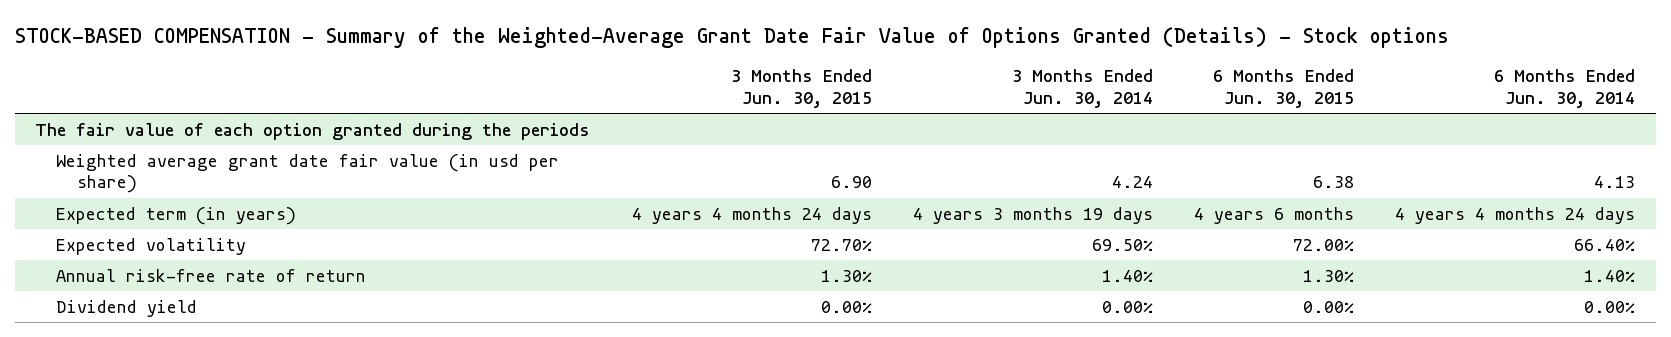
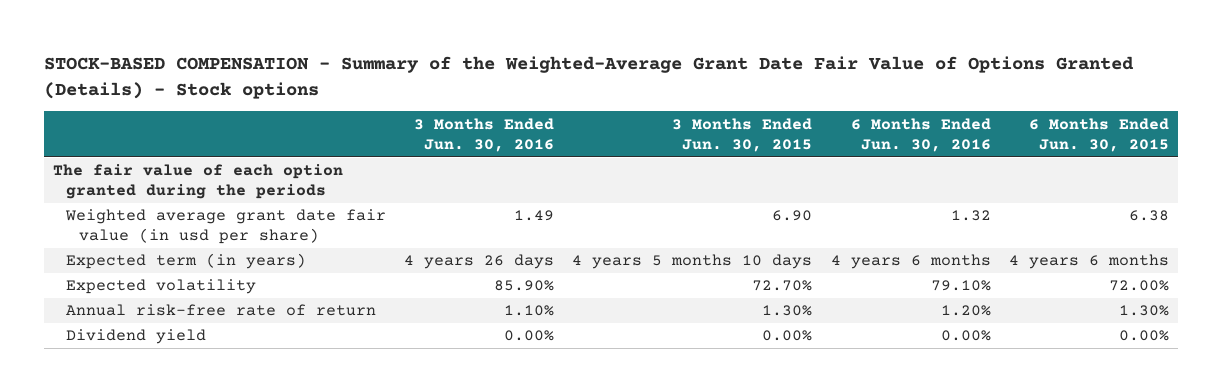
[1011,69,1153,109] 3 Months Ended Jun. 30, 2014 -> none
[1494,69,1636,109] 6 Months Ended Jun. 30, 2014 -> none
none -> [414,117,555,152] 3 Months Ended Jun. 30, 2016
none -> [850,117,991,152] 6 Months Ended Jun. 30, 2016
[631,206,872,224] 4 years 4 months 24 days -> [572,254,813,270] 4 years 5 months 10 days

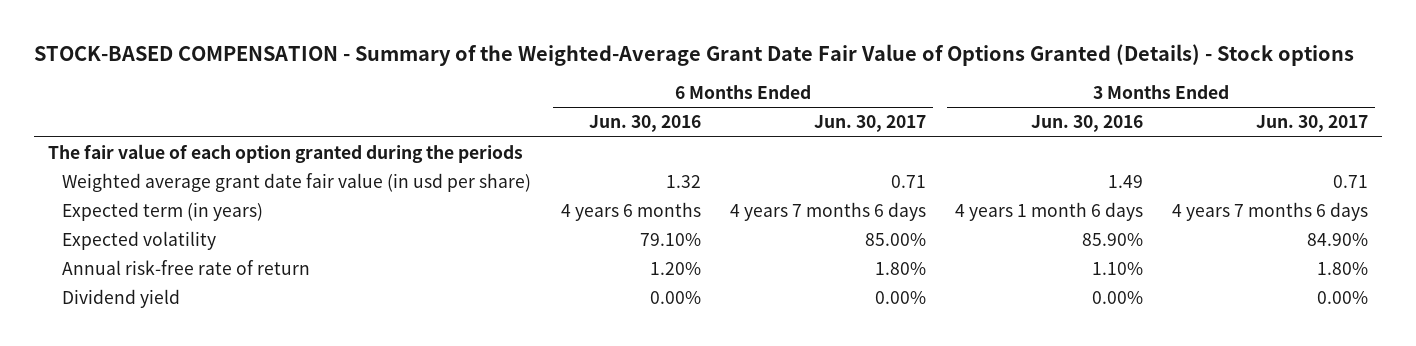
[672,117,813,152] 3 Months Ended Jun. 30, 2015 -> none
[1028,117,1169,152] 6 Months Ended Jun. 30, 2015 -> none
none -> [813,115,926,133] Jun. 30, 2017
none -> [1255,115,1368,133] Jun. 30, 2017
[404,254,555,270] 4 years 26 days -> [954,202,1143,222] 4 years 1 month 6 days

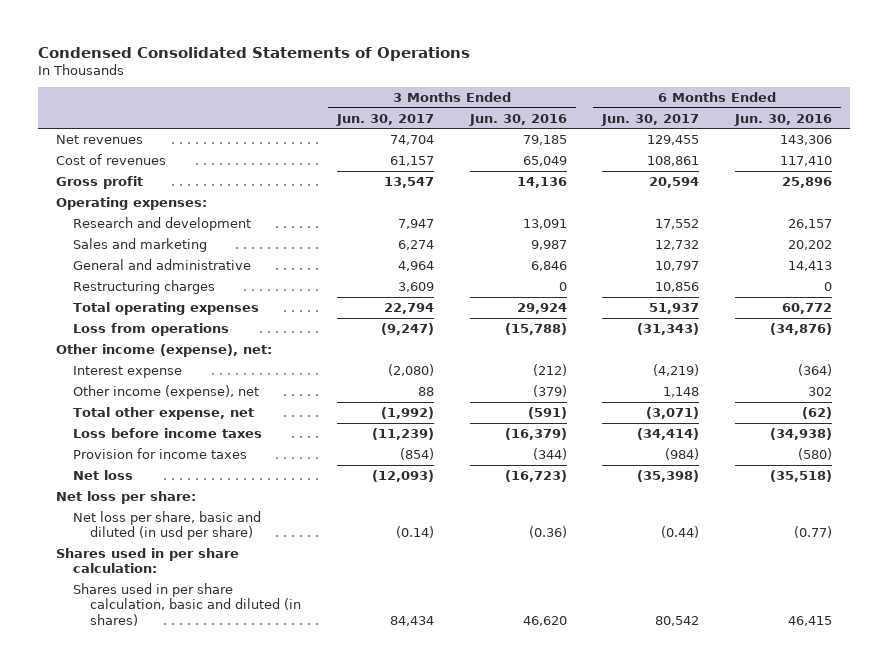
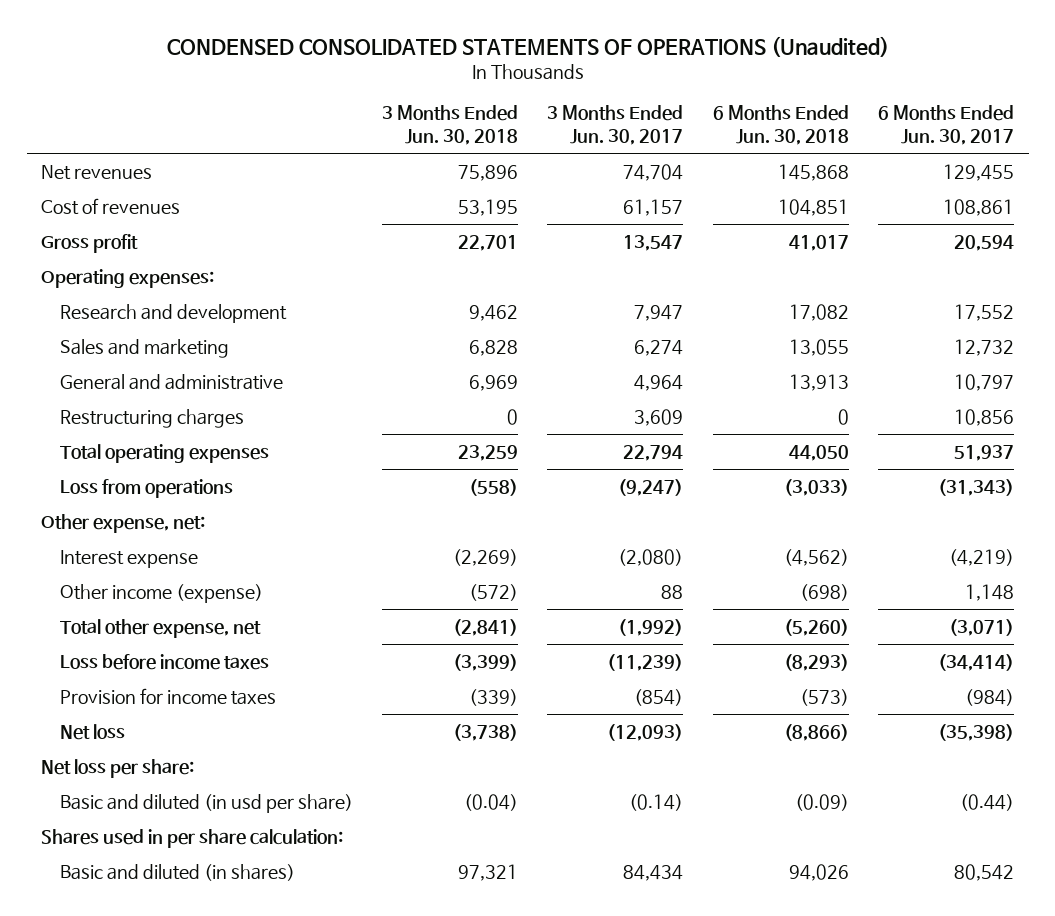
[38,46,471,61] Condensed Consolidated Statements of Operations -> [166,36,889,58] CONDENSED CONSOLIDATED STATEMENTS OF OPERATIONS (Unaudited)
[468,113,567,126] Jun. 30, 2016 -> none
[734,113,833,126] Jun. 30, 2016 -> none
none -> [381,105,518,145] 3 Months Ended Jun. 30, 2018
none -> [712,105,849,145] 6 Months Ended Jun. 30, 2018
[56,343,273,357] Other income (expense), net: -> [41,513,206,533] Other expense, net:
[73,384,260,399] Other income (expense), net -> [59,583,263,603] Other income (expense)
[73,510,262,541] Net loss per share, basic and diluted (in usd per share) -> [59,793,353,813] Basic and diluted (in usd per share)
[73,582,301,626] Shares used in per share calculation, basic and diluted (in shares) -> [59,863,295,881] Basic and diluted (in shares)

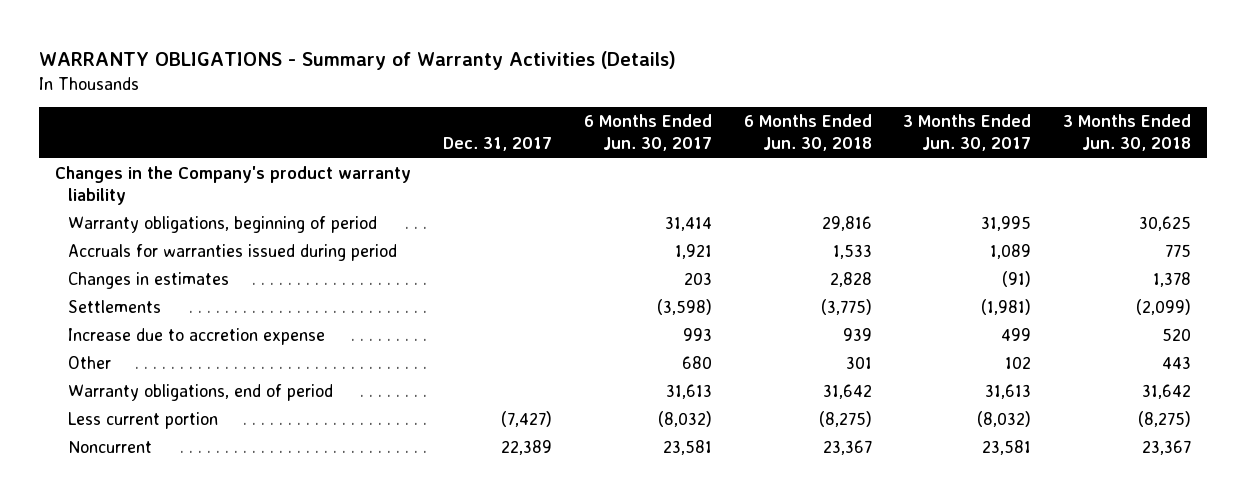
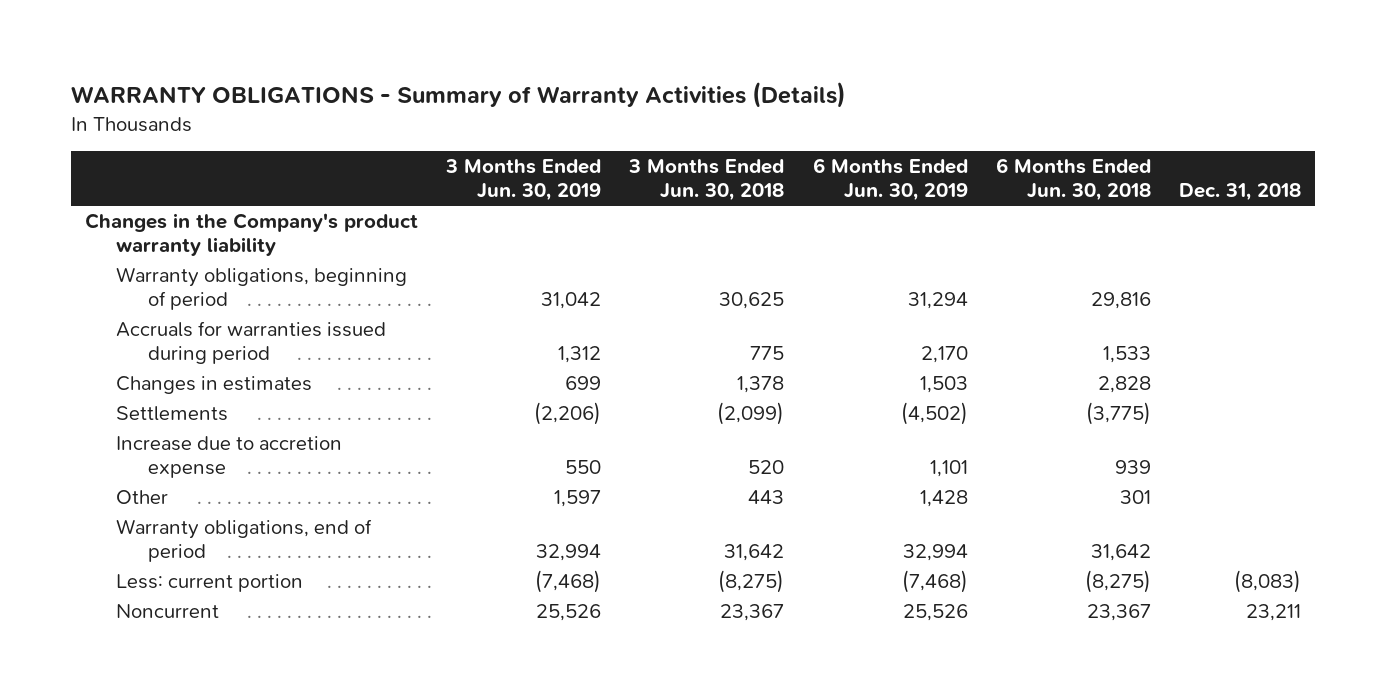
[443,137,553,152] Dec. 31, 2017 -> none
[583,114,712,152] 6 Months Ended Jun. 30, 2017 -> none
[903,114,1032,152] 3 Months Ended Jun. 30, 2017 -> none
none -> [445,158,602,202] 3 Months Ended Jun. 30, 2019
none -> [812,157,968,202] 6 Months Ended Jun. 30, 2019
none -> [1179,183,1302,202] Dec. 31, 2018
[67,412,218,430] Less current portion -> [116,573,304,592] Less: current portion

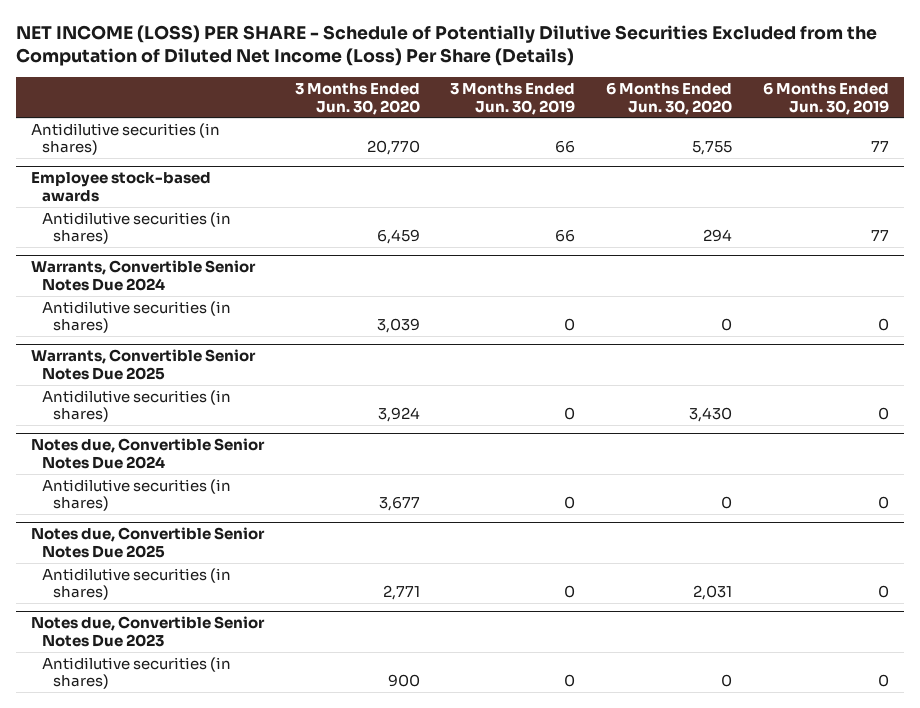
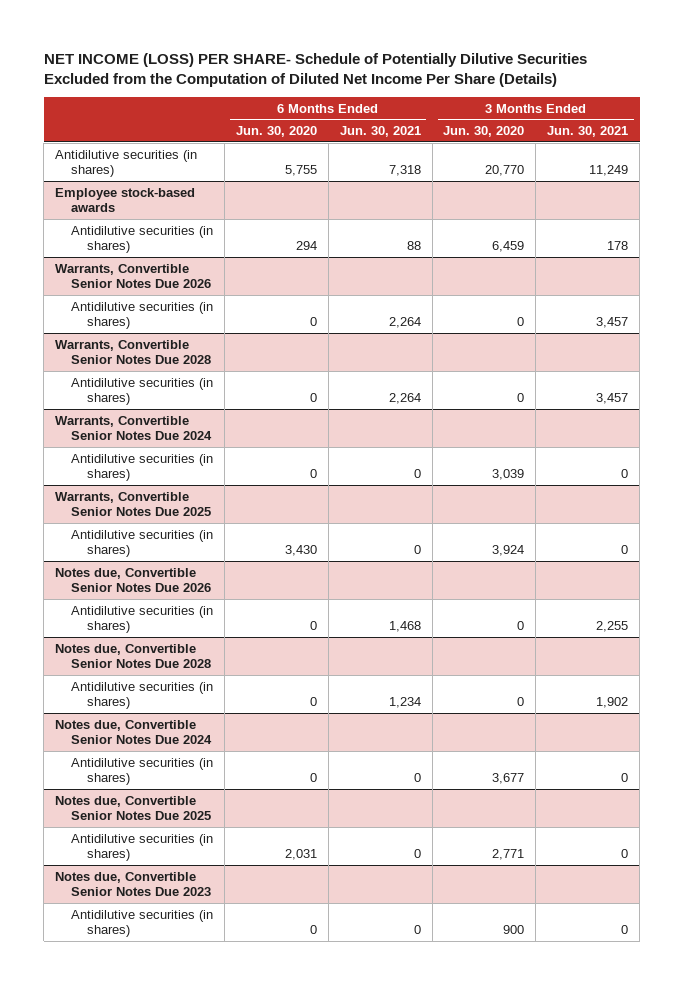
[15,24,877,67] NET INCOME (LOSS) PER SHARE - Schedule of Potentially Dilutive Securities Excluded from the Computation of Diluted Net Income (Loss) Per Share (Details) -> [43,52,587,88] NET INCOME (LOSS) PER SHARE- Schedule of Potentially Dilutive Securities Excluded from the Computation of Diluted Net Income Per Share (Details)
[450,82,576,115] 3 Months Ended Jun. 30, 2019 -> none
[762,81,889,115] 6 Months Ended Jun. 30, 2019 -> none
none -> [339,126,421,138] Jun. 30, 2021
none -> [547,126,629,138] Jun. 30, 2021
none -> [55,263,212,289] Warrants, Convertible Senior Notes Due 2026
none -> [71,301,214,330] Antidilutive securities (in shares)
none -> [55,339,212,365] Warrants, Convertible Senior Notes Due 2028
none -> [71,377,214,406] Antidilutive securities (in shares)
none -> [55,567,212,593] Notes due, Convertible Senior Notes Due 2026
none -> [71,605,214,634] Antidilutive securities (in shares)
none -> [55,643,212,669] Notes due, Convertible Senior Notes Due 2028
none -> [71,681,214,710] Antidilutive securities (in shares)

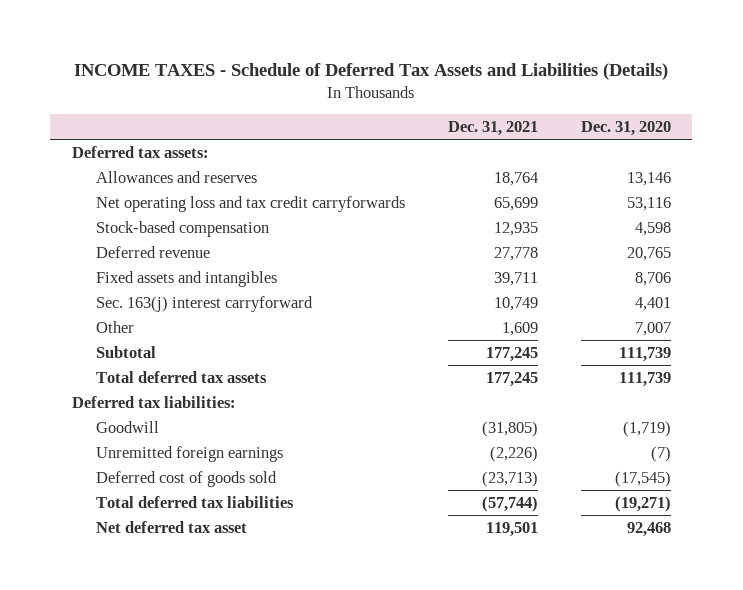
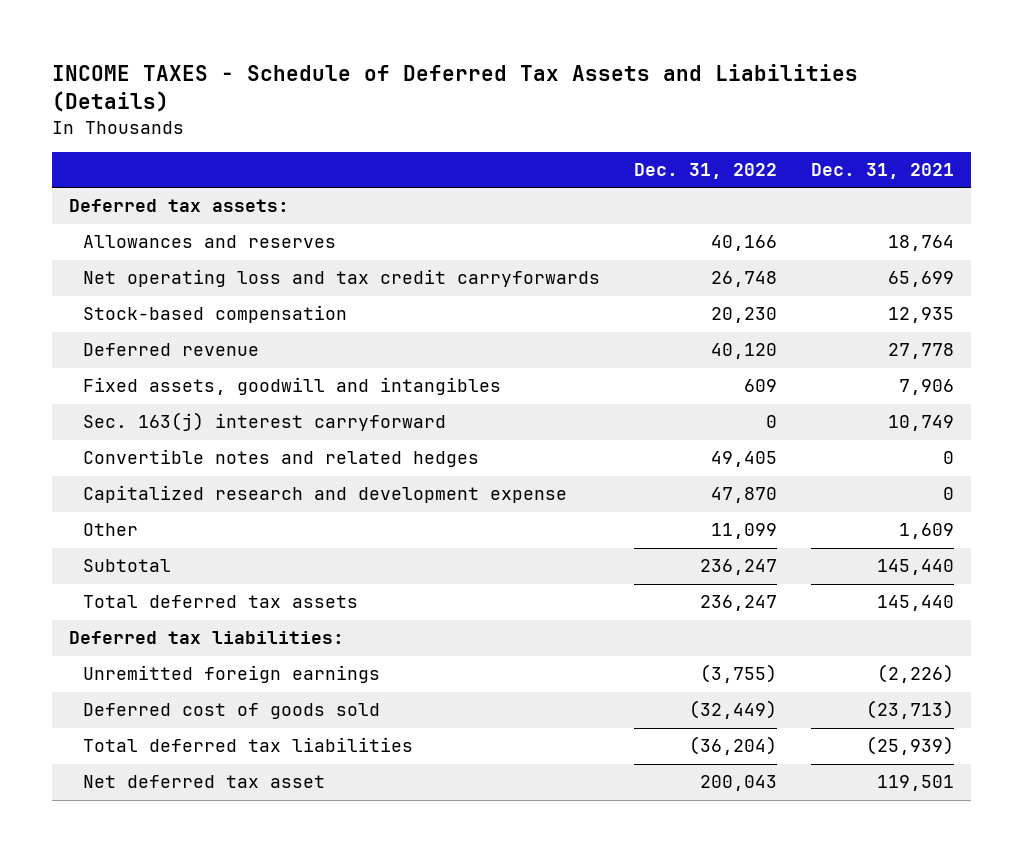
[580,120,671,136] Dec. 31, 2020 -> none
none -> [634,163,778,180] Dec. 31, 2022
[95,270,277,287] Fixed assets and intangibles -> [83,377,502,396] Fixed assets, goodwill and intangibles
[493,271,538,286] 39,711 -> [899,379,955,396] 7,906
none -> [83,449,480,468] Convertible notes and related hedges
none -> [83,485,568,504] Capitalized research and development expense
[485,346,538,362] 177,245 -> [877,559,955,576] 145,440
[485,371,538,387] 177,245 -> [877,595,955,612] 145,440
[95,420,159,433] Goodwill -> none
[481,495,538,512] (57,744) -> [866,736,955,756] (25,939)

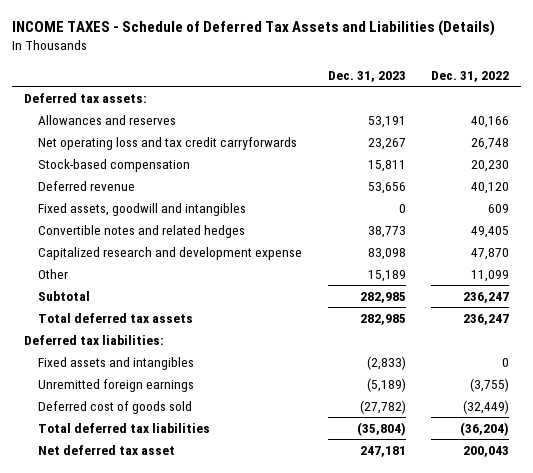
[811,163,955,180] Dec. 31, 2021 -> none
none -> [327,70,406,82] Dec. 31, 2023
[83,412,447,432] Sec. 163(j) interest carryforward -> none
none -> [38,356,195,370] Fixed assets and intangibles

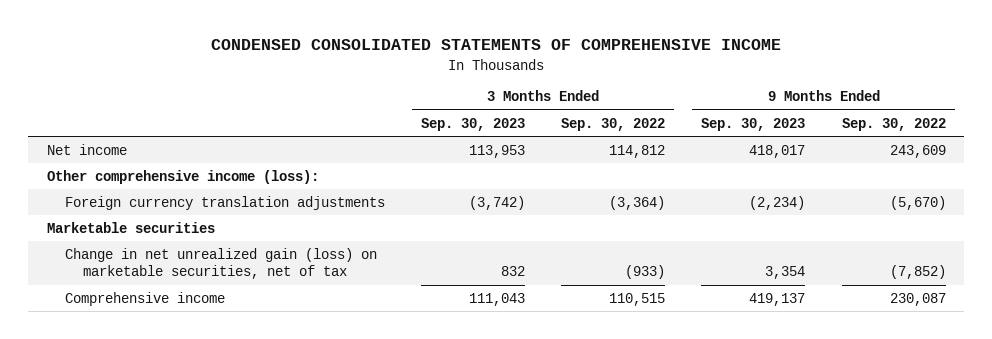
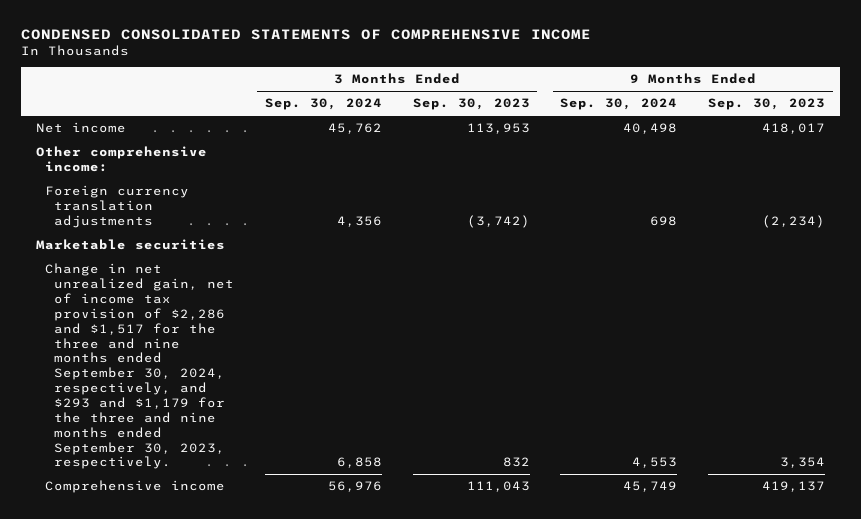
[561,117,666,131] Sep. 30, 2022 -> none
[841,117,946,131] Sep. 30, 2022 -> none
none -> [264,98,382,111] Sep. 30, 2024
none -> [560,98,678,111] Sep. 30, 2024
[46,169,319,184] Other comprehensive income (loss): -> [36,146,208,173] Other comprehensive income:
[64,247,377,280] Change in net unrealized gain (loss) on marketable securities, net of tax -> [45,263,235,470] Change in net unrealized gain, net of income tax provision of $2,286 and $1,517 for the three and nine months ended September 30, 2024, respectively, and $293 and $1,179 for the three and nine months ended September 30, 2023, respectively.

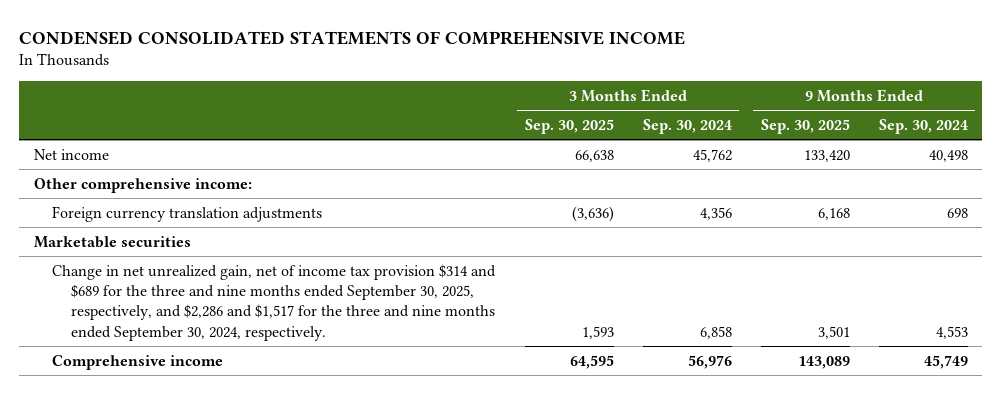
[412,98,530,111] Sep. 30, 2023 -> none
[707,98,825,111] Sep. 30, 2023 -> none
none -> [524,119,614,135] Sep. 30, 2025
none -> [760,119,850,135] Sep. 30, 2025
[45,263,235,470] Change in net unrealized gain, net of income tax provision of $2,286 and $1,517 for the three and nine months ended September 30, 2024, respectively, and $293 and $1,179 for the three and nine months ended September 30, 2023, respectively. -> [52,263,497,341] Change in net unrealized gain, net of income tax provision $314 and $689 for the three and nine months ended September 30, 2025, respectively, and $2,286 and $1,517 for the three and nine months ended September 30, 2024, respectively.

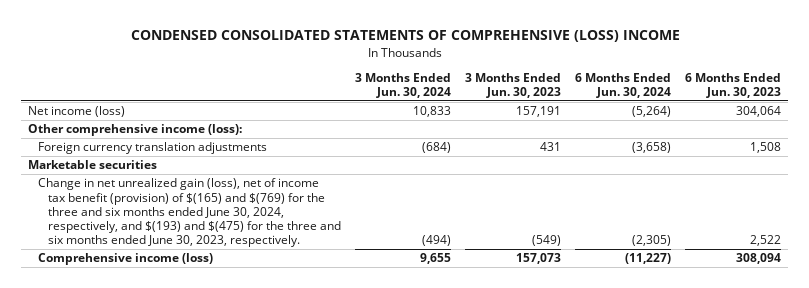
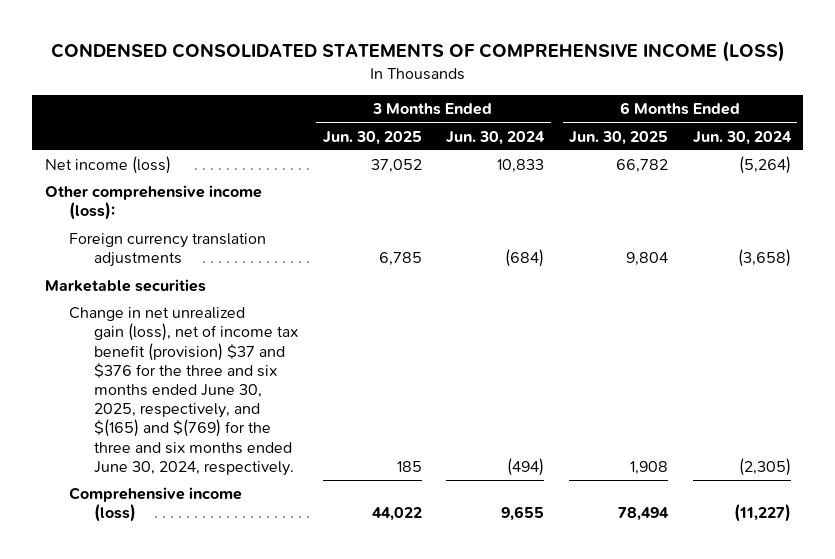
[130,30,680,43] CONDENSED CONSOLIDATED STATEMENTS OF COMPREHENSIVE (LOSS) INCOME -> [50,41,785,63] CONDENSED CONSOLIDATED STATEMENTS OF COMPREHENSIVE INCOME (LOSS)
[465,72,562,99] 3 Months Ended Jun. 30, 2023 -> none
[684,72,781,99] 6 Months Ended Jun. 30, 2023 -> none
none -> [322,130,422,145] Jun. 30, 2025
none -> [569,130,669,145] Jun. 30, 2025
[38,178,342,248] Change in net unrealized gain (loss), net of income tax benefit (provision) of $(165) and $(769) for the three and six months ended June 30, 2024, respectively, and $(193) and $(475) for the three and six months ended June 30, 2023, respectively. -> [69,307,298,476] Change in net unrealized gain (loss), net of income tax benefit (provision) $37 and $376 for the three and six months ended June 30, 2025, respectively, and $(165) and $(769) for the three and six months ended June 30, 2024, respectively.

